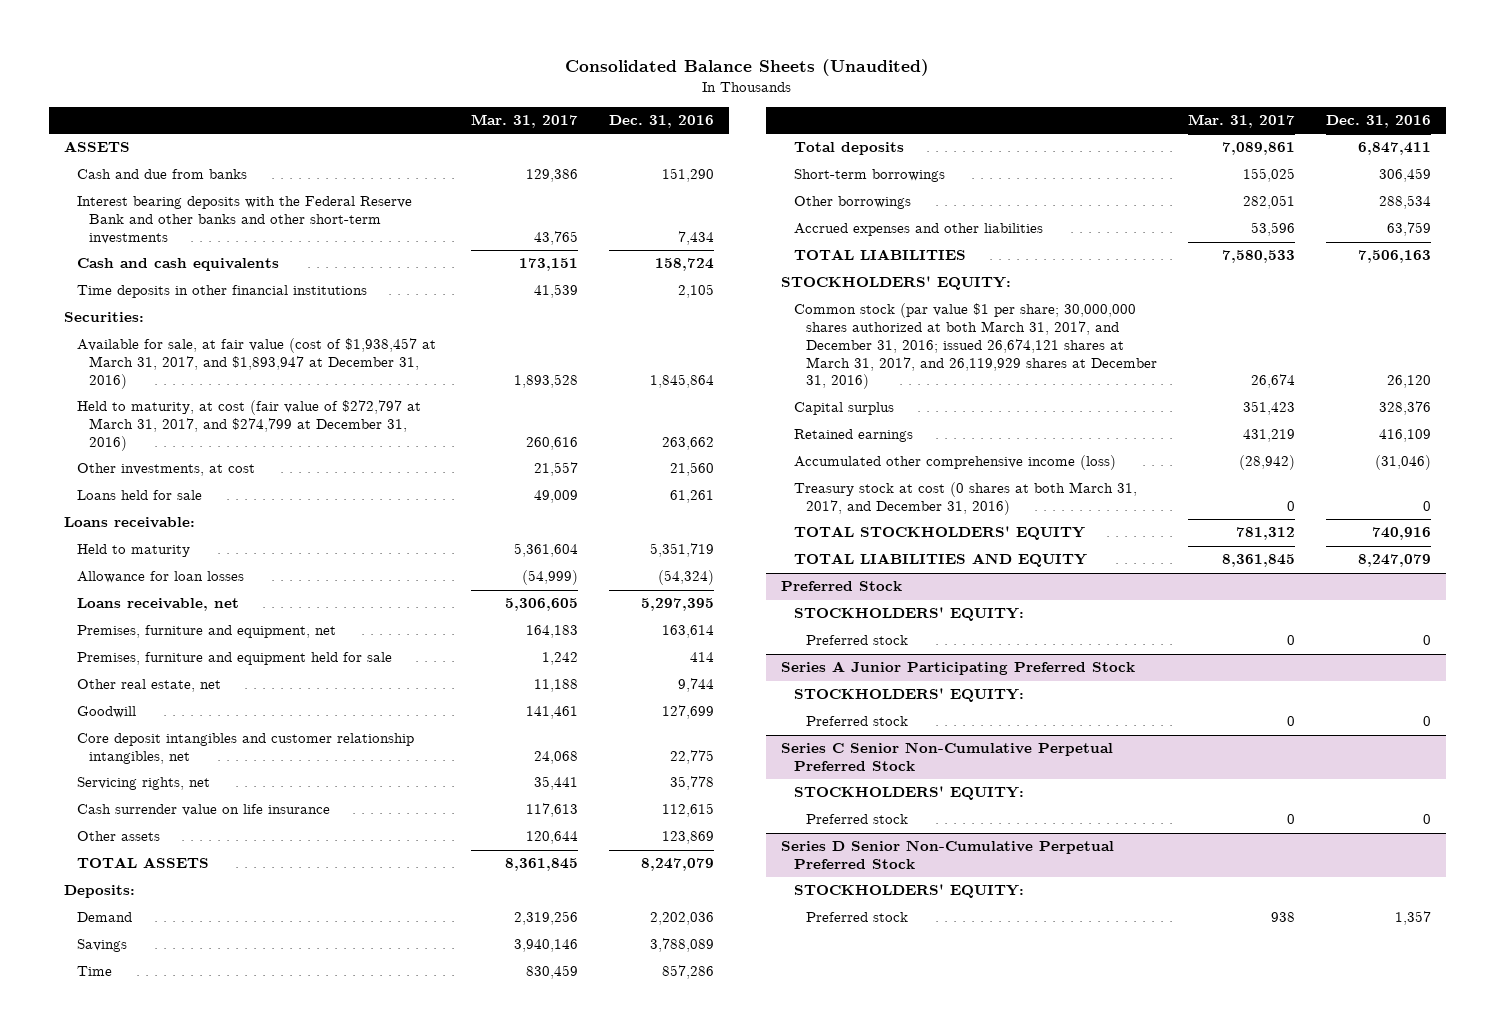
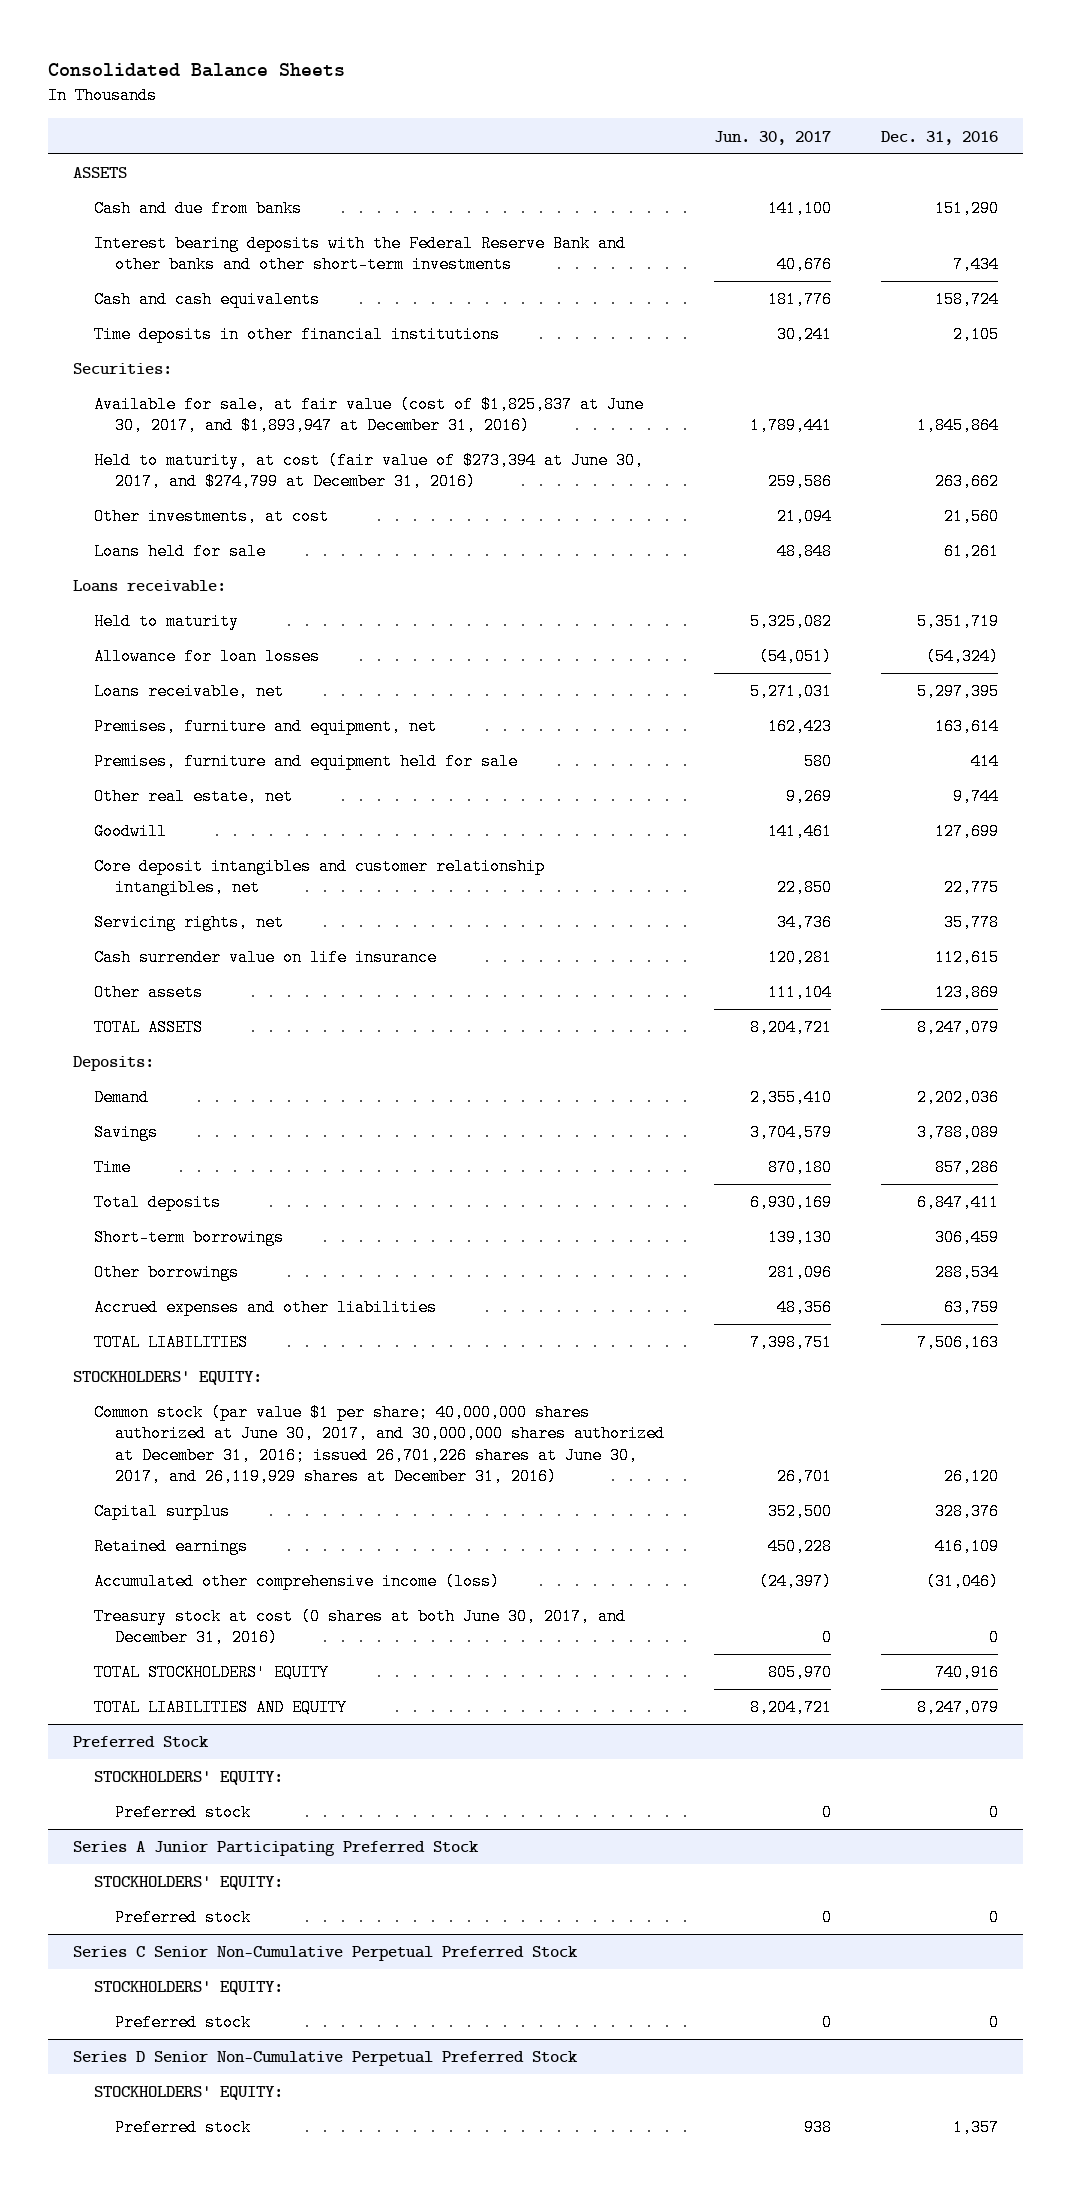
[565,58,930,76] Consolidated Balance Sheets (Unaudited) -> [47,62,345,77] Consolidated Balance Sheets
[470,114,578,129] Mar. 31, 2017 -> none
none -> [713,130,831,145] Jun. 30, 2017
[76,338,436,389] Available for sale, at fair value (cost of $1,938,457 at March 31, 2017, and $1,893,947 at December 31, 2016) -> [93,396,644,435] Available for sale, at fair value (cost of $1,825,837 at June 30, 2017, and $1,893,947 at December 31, 2016)
[76,400,421,451] Held to maturity, at cost (fair value of $272,797 at March 31, 2017, and $274,799 at December 31, 2016) -> [93,452,644,491] Held to maturity, at cost (fair value of $273,394 at June 30, 2017, and $274,799 at December 31, 2016)
[793,303,1158,390] Common stock (par value $1 per share; 30,000,000 shares authorized at both March 31, 2017, and December 31, 2016; issued 26,674,121 shares at March 31, 2017, and 26,119,929 shares at December 31, 2016) -> [93,1404,666,1485] Common stock (par value $1 per share; 40,000,000 shares authorized at June 30, 2017, and 30,000,000 shares authorized at December 31, 2016; issued 26,701,226 shares at June 30, 2017, and 26,119,929 shares at December 31, 2016)
[793,482,1137,516] Treasury stock at cost (0 shares at both March 31, 2017, and December 31, 2016) -> [93,1608,626,1647] Treasury stock at cost (0 shares at both June 30, 2017, and December 31, 2016)

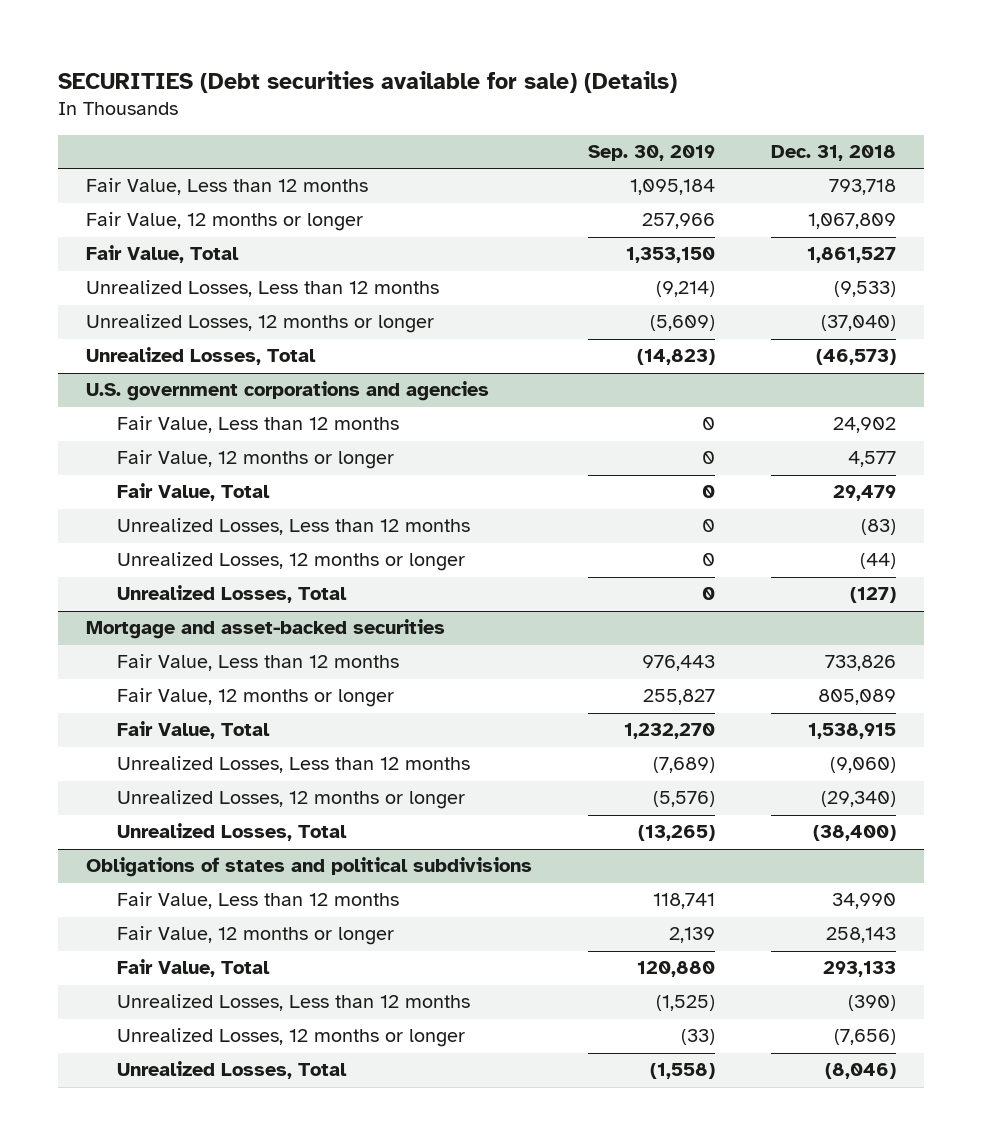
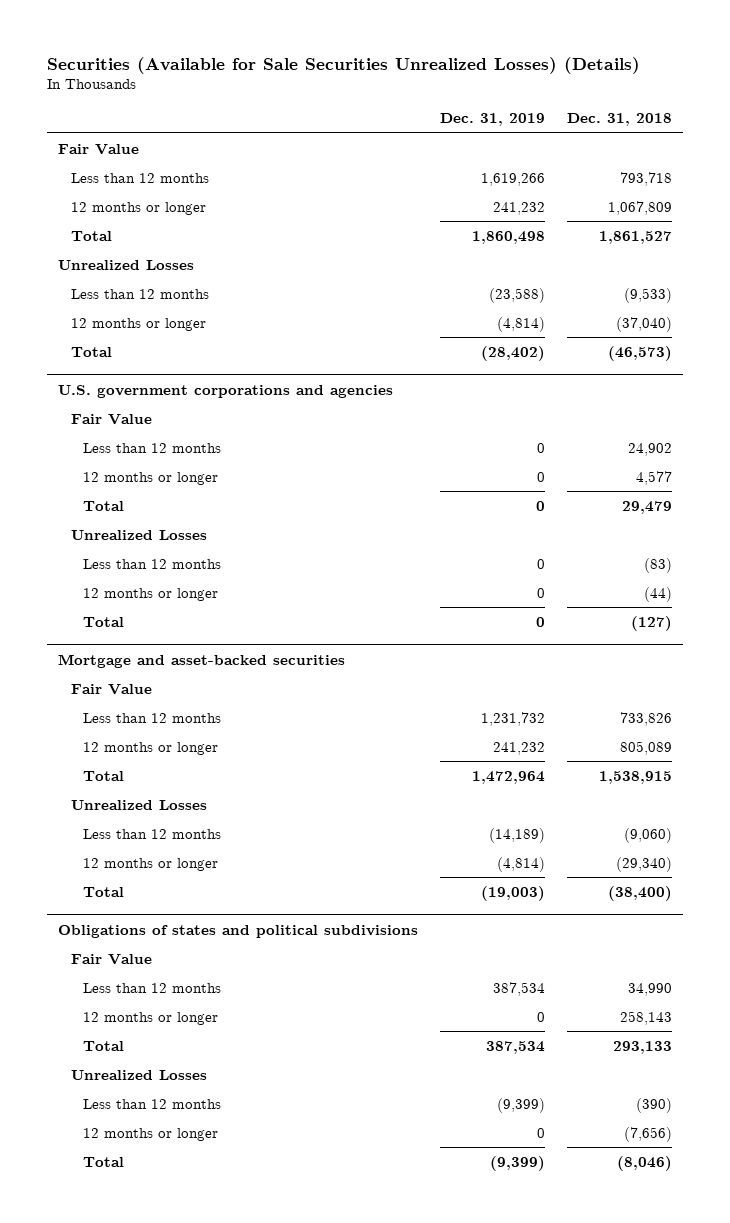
[58,70,678,93] SECURITIES (Debt securities available for sale) (Details) -> [46,56,640,74] Securities (Available for Sale Securities Unrealized Losses) (Details)
[588,144,716,161] Sep. 30, 2019 -> none
none -> [440,113,546,127] Dec. 31, 2019
none -> [58,143,140,155] Fair Value
[86,178,369,196] Fair Value, Less than 12 months -> [70,172,209,183] Less than 12 months
[86,212,364,232] Fair Value, 12 months or longer -> [70,201,206,215] 12 months or longer
[86,245,240,264] Fair Value, Total -> [70,230,112,241] Total
none -> [58,259,195,270] Unrealized Losses
[86,280,440,298] Unrealized Losses, Less than 12 months -> [70,288,209,299] Less than 12 months
[86,314,435,334] Unrealized Losses, 12 months or longer -> [70,317,206,331] 12 months or longer
[86,347,317,366] Unrealized Losses, Total -> [70,346,112,357] Total
none -> [70,413,152,425] Fair Value
[117,416,400,434] Fair Value, Less than 12 months -> [83,442,222,453] Less than 12 months
[117,450,395,470] Fair Value, 12 months or longer -> [83,471,219,485] 12 months or longer
[117,483,271,502] Fair Value, Total -> [83,500,125,511] Total
none -> [70,529,207,540] Unrealized Losses
[117,518,471,536] Unrealized Losses, Less than 12 months -> [83,558,222,569] Less than 12 months
[117,552,466,572] Unrealized Losses, 12 months or longer -> [83,587,219,601] 12 months or longer
[117,585,348,604] Unrealized Losses, Total -> [83,616,125,627] Total
none -> [70,683,152,695] Fair Value
[117,654,400,672] Fair Value, Less than 12 months -> [83,712,222,723] Less than 12 months
[117,688,395,708] Fair Value, 12 months or longer -> [83,741,219,755] 12 months or longer
[117,721,271,740] Fair Value, Total -> [83,770,125,781] Total
none -> [70,799,207,810] Unrealized Losses
[117,756,471,774] Unrealized Losses, Less than 12 months -> [83,828,222,839] Less than 12 months
[117,790,466,810] Unrealized Losses, 12 months or longer -> [83,857,219,871] 12 months or longer
[117,823,348,842] Unrealized Losses, Total -> [83,886,125,897] Total
none -> [70,953,152,965] Fair Value
[117,892,400,910] Fair Value, Less than 12 months -> [83,982,222,993] Less than 12 months
[117,926,395,946] Fair Value, 12 months or longer -> [83,1011,219,1025] 12 months or longer
[117,959,271,978] Fair Value, Total -> [83,1040,125,1051] Total
none -> [70,1069,207,1080] Unrealized Losses
[117,994,471,1012] Unrealized Losses, Less than 12 months -> [83,1098,222,1109] Less than 12 months
[117,1028,466,1048] Unrealized Losses, 12 months or longer -> [83,1127,219,1141] 12 months or longer
[117,1061,348,1080] Unrealized Losses, Total -> [83,1156,125,1167] Total

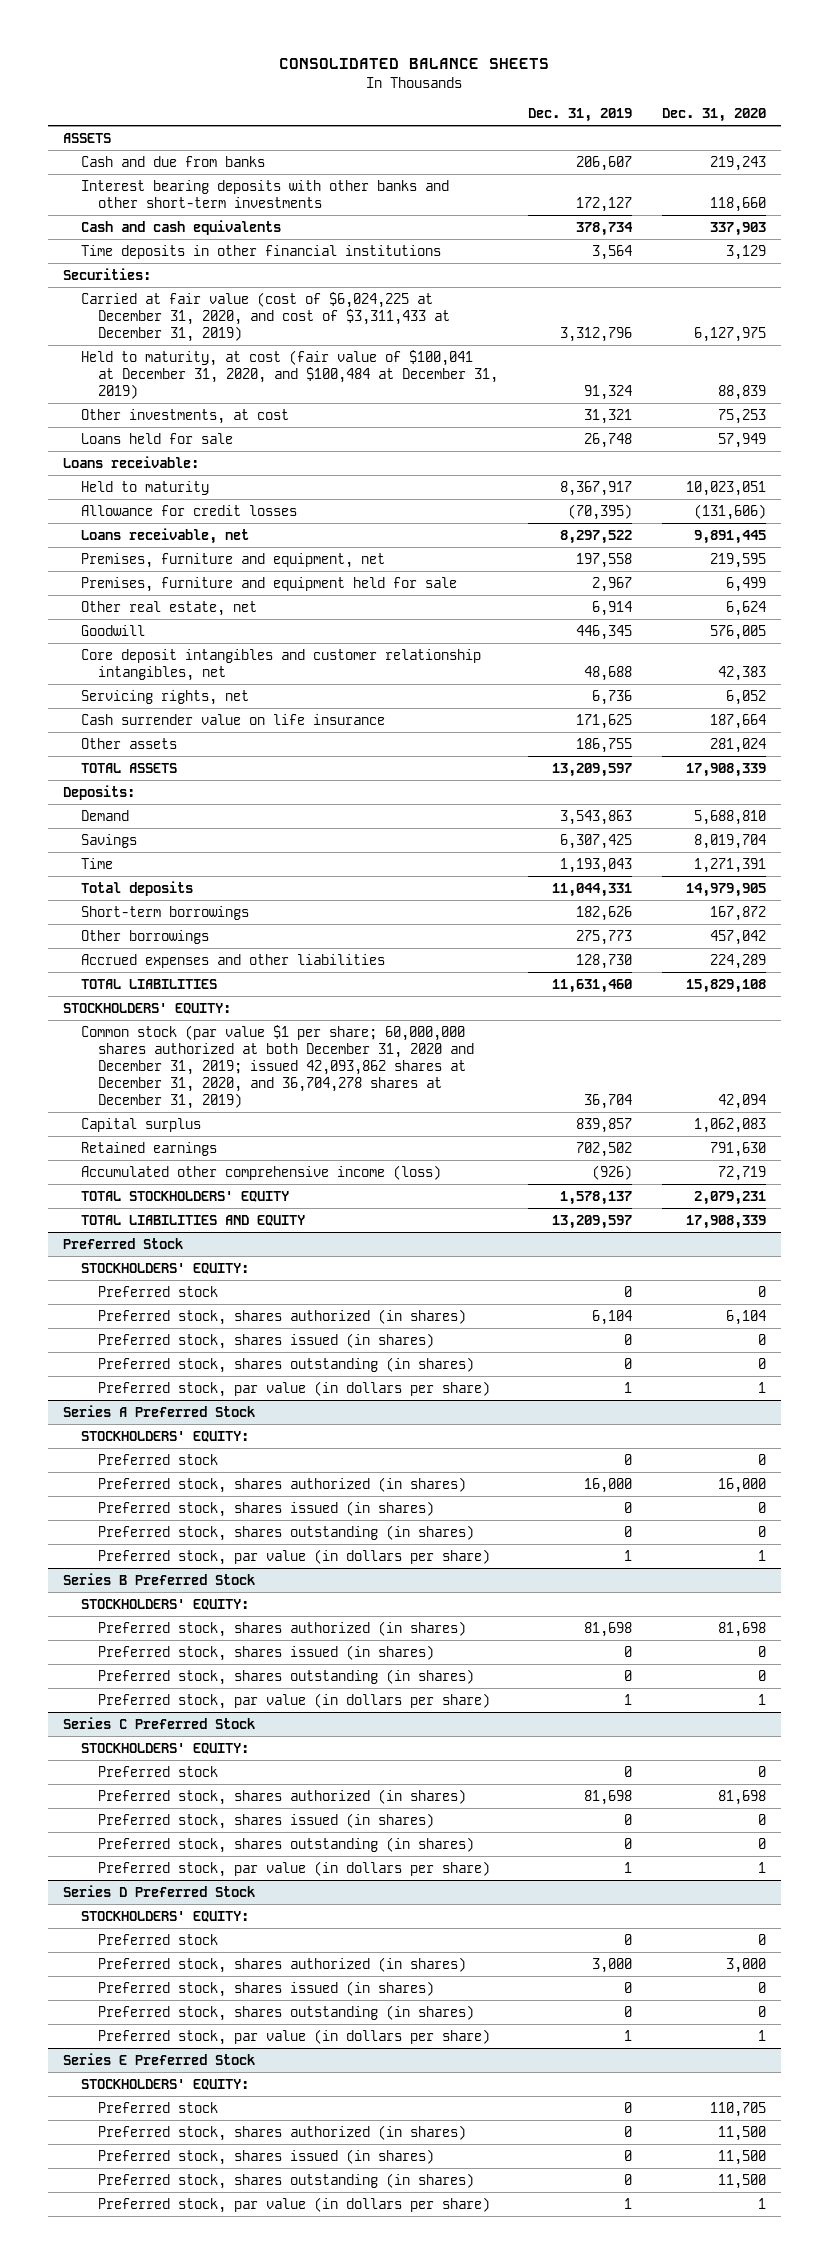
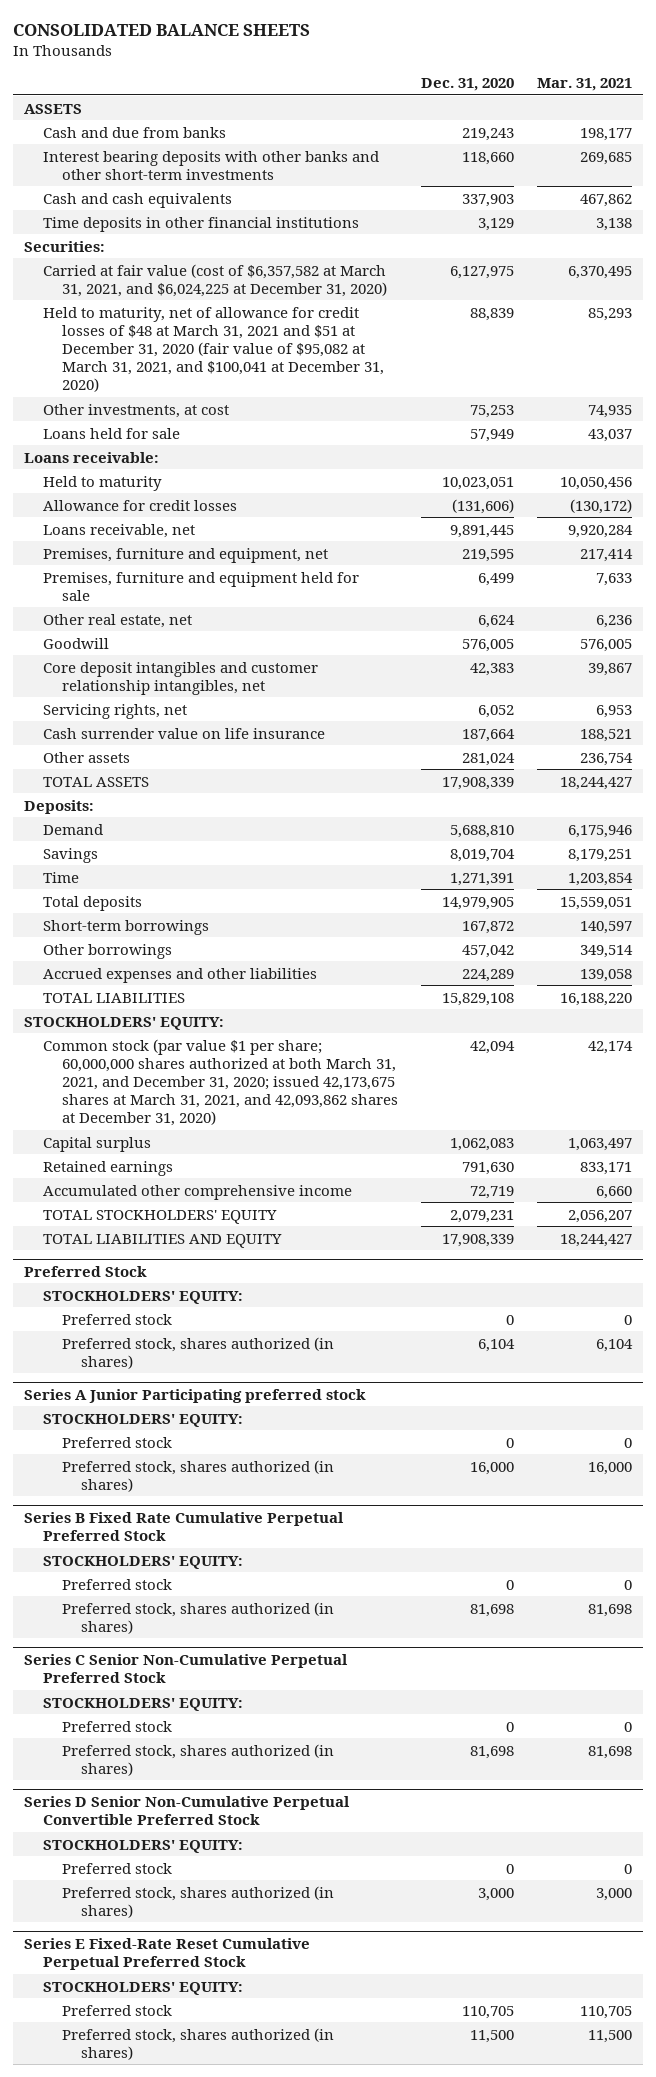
[528,108,633,123] Dec. 31, 2019 -> none
none -> [536,78,632,92] Mar. 31, 2021
[80,291,451,342] Carried at fair value (cost of $6,024,225 at December 31, 2020, and cost of $3,311,433 at December 31, 2019) -> [43,263,387,297] Carried at fair value (cost of $6,357,582 at March 31, 2021, and $6,024,225 at December 31, 2020)
[80,349,499,399] Held to maturity, at cost (fair value of $100,041 at December 31, 2020, and $100,484 at December 31, 2019) -> [43,306,384,392] Held to maturity, net of allowance for credit losses of $48 at March 31, 2021 and $51 at December 31, 2020 (fair value of $95,082 at March 31, 2021, and $100,041 at December 31, 2020)
[80,1024,475,1110] Common stock (par value $1 per share; 60,000,000 shares authorized at both December 31, 2020 and December 31, 2019; issued 42,093,862 shares at December 31, 2020, and 36,704,278 shares at December 31, 2019) -> [43,1038,398,1126] Common stock (par value $1 per share; 60,000,000 shares authorized at both March 31, 2021, and December 31, 2020; issued 42,173,675 shares at March 31, 2021, and 42,093,862 shares at December 31, 2020)
[80,1164,441,1180] Accumulated other comprehensive income (loss) -> [43,1184,353,1200] Accumulated other comprehensive income
[98,1332,435,1349] Preferred stock, shares issued (in shares) -> none
[98,1356,475,1373] Preferred stock, shares outstanding (in shares) -> none
[98,1380,491,1397] Preferred stock, par value (in dollars per share) -> none
[62,1404,255,1417] Series A Preferred Stock -> [24,1388,367,1403] Series A Junior Participating preferred stock
[98,1500,435,1517] Preferred stock, shares issued (in shares) -> none
[98,1524,475,1541] Preferred stock, shares outstanding (in shares) -> none
[98,1548,491,1565] Preferred stock, par value (in dollars per share) -> none
[62,1572,255,1585] Series B Preferred Stock -> [24,1511,345,1541] Series B Fixed Rate Cumulative Perpetual Preferred Stock
none -> [61,1578,172,1590] Preferred stock
[98,1644,435,1661] Preferred stock, shares issued (in shares) -> none
[98,1668,475,1685] Preferred stock, shares outstanding (in shares) -> none
[98,1692,491,1709] Preferred stock, par value (in dollars per share) -> none
[62,1716,255,1729] Series C Preferred Stock -> [24,1653,349,1683] Series C Senior Non-Cumulative Perpetual Preferred Stock
[98,1812,435,1829] Preferred stock, shares issued (in shares) -> none
[98,1836,475,1853] Preferred stock, shares outstanding (in shares) -> none
[98,1860,491,1877] Preferred stock, par value (in dollars per share) -> none
[62,1884,255,1897] Series D Preferred Stock -> [24,1795,351,1825] Series D Senior Non-Cumulative Perpetual Convertible Preferred Stock
[98,1980,435,1997] Preferred stock, shares issued (in shares) -> none
[98,2004,475,2021] Preferred stock, shares outstanding (in shares) -> none
[98,2028,491,2045] Preferred stock, par value (in dollars per share) -> none
[62,2052,255,2065] Series E Preferred Stock -> [24,1937,311,1970] Series E Fixed-Rate Reset Cumulative Perpetual Preferred Stock
[98,2148,435,2165] Preferred stock, shares issued (in shares) -> none
[98,2172,475,2189] Preferred stock, shares outstanding (in shares) -> none
[98,2196,491,2213] Preferred stock, par value (in dollars per share) -> none

